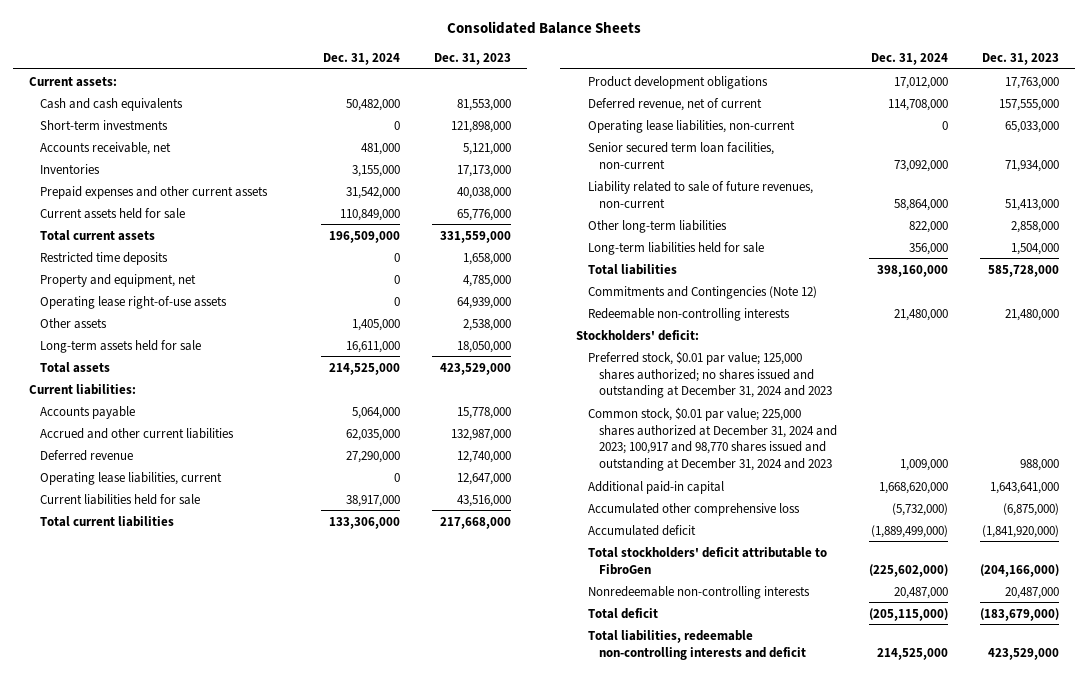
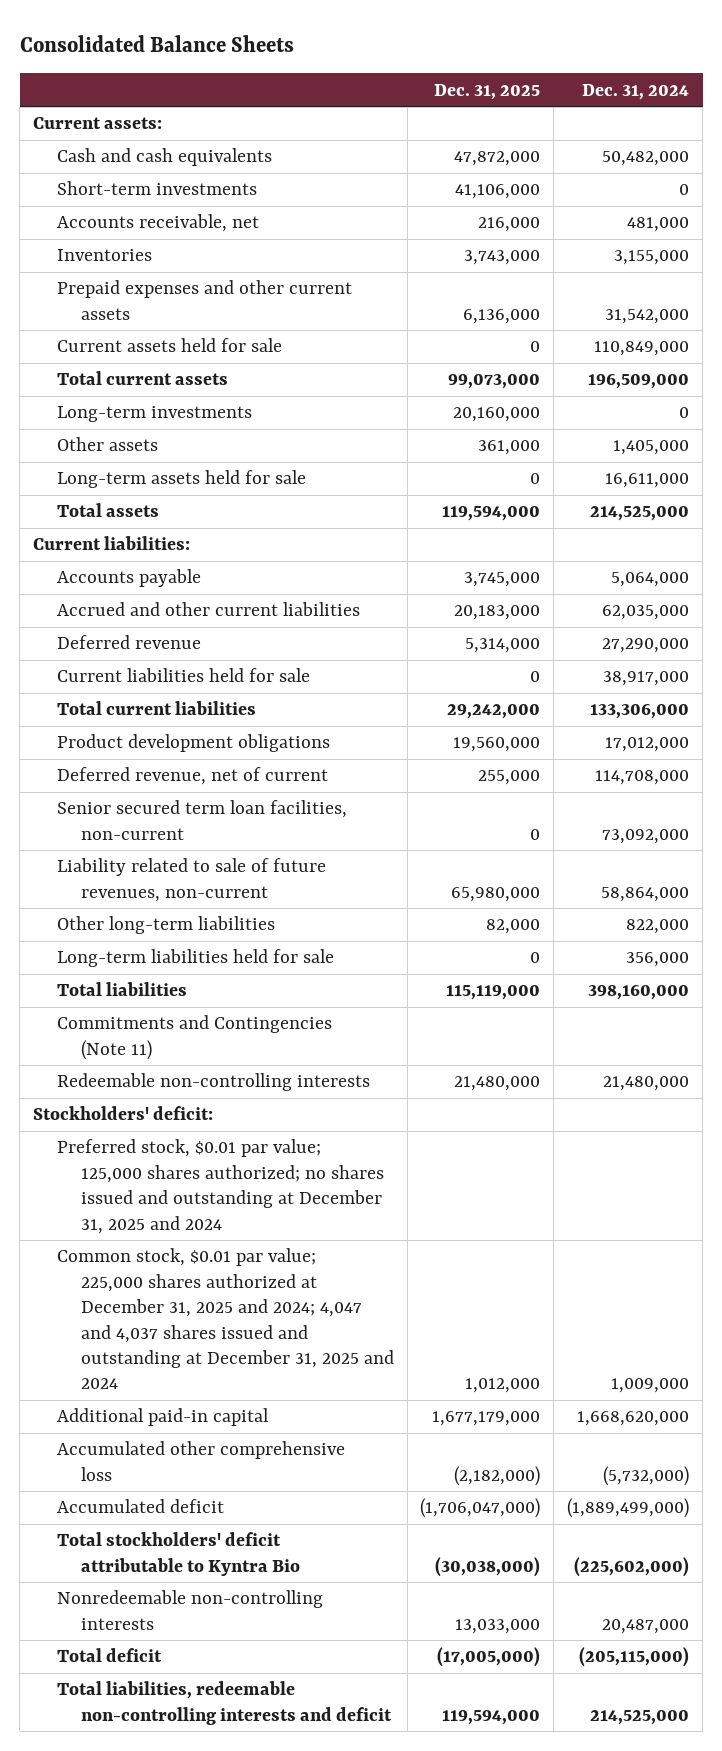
[434,53,512,66] Dec. 31, 2023 -> none
none -> [434,83,541,100] Dec. 31, 2025
[40,251,169,265] Restricted time deposits -> none
[40,273,197,287] Property and equipment, net -> none
[40,295,228,309] Operating lease right-of-use assets -> none
none -> [56,406,252,423] Long-term investments
[40,471,223,485] Operating lease liabilities, current -> none
[587,119,795,133] Operating lease liabilities, non-current -> none
[587,285,817,299] Commitments and Contingencies (Note 12) -> [56,1015,332,1060] Commitments and Contingencies (Note 11)
[587,350,833,399] Preferred stock, $0.01 par value; 125,000 shares authorized; no shares issued and outstanding at December 31, 2024 and 2023 -> [56,1139,384,1234] Preferred stock, $0.01 par value; 125,000 shares authorized; no shares issued and outstanding at December 31, 2025 and 2024
[587,406,838,472] Common stock, $0.01 par value; 225,000 shares authorized at December 31, 2024 and 2023; 100,917 and 98,770 shares issued and outstanding at December 31, 2024 and 2023 -> [56,1248,394,1390] Common stock, $0.01 par value; 225,000 shares authorized at December 31, 2025 and 2024; 4,047 and 4,037 shares issued and outstanding at December 31, 2025 and 2024
[587,546,827,575] Total stockholders' deficit attributable to FibroGen -> [56,1532,300,1576] Total stockholders' deficit attributable to Kyntra Bio

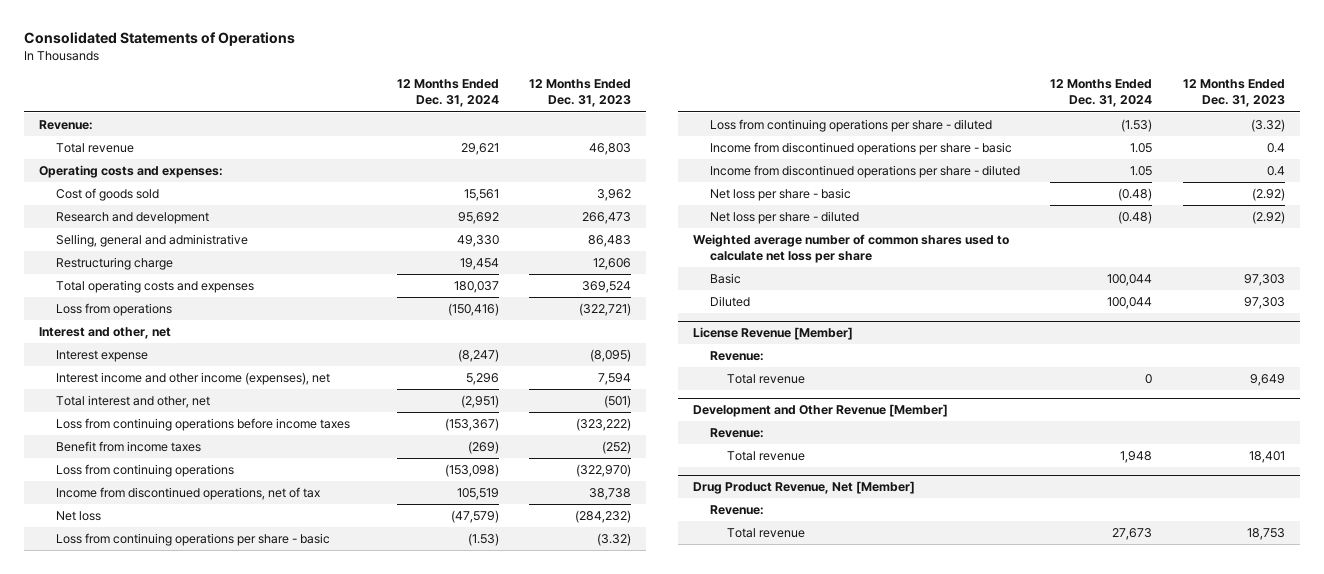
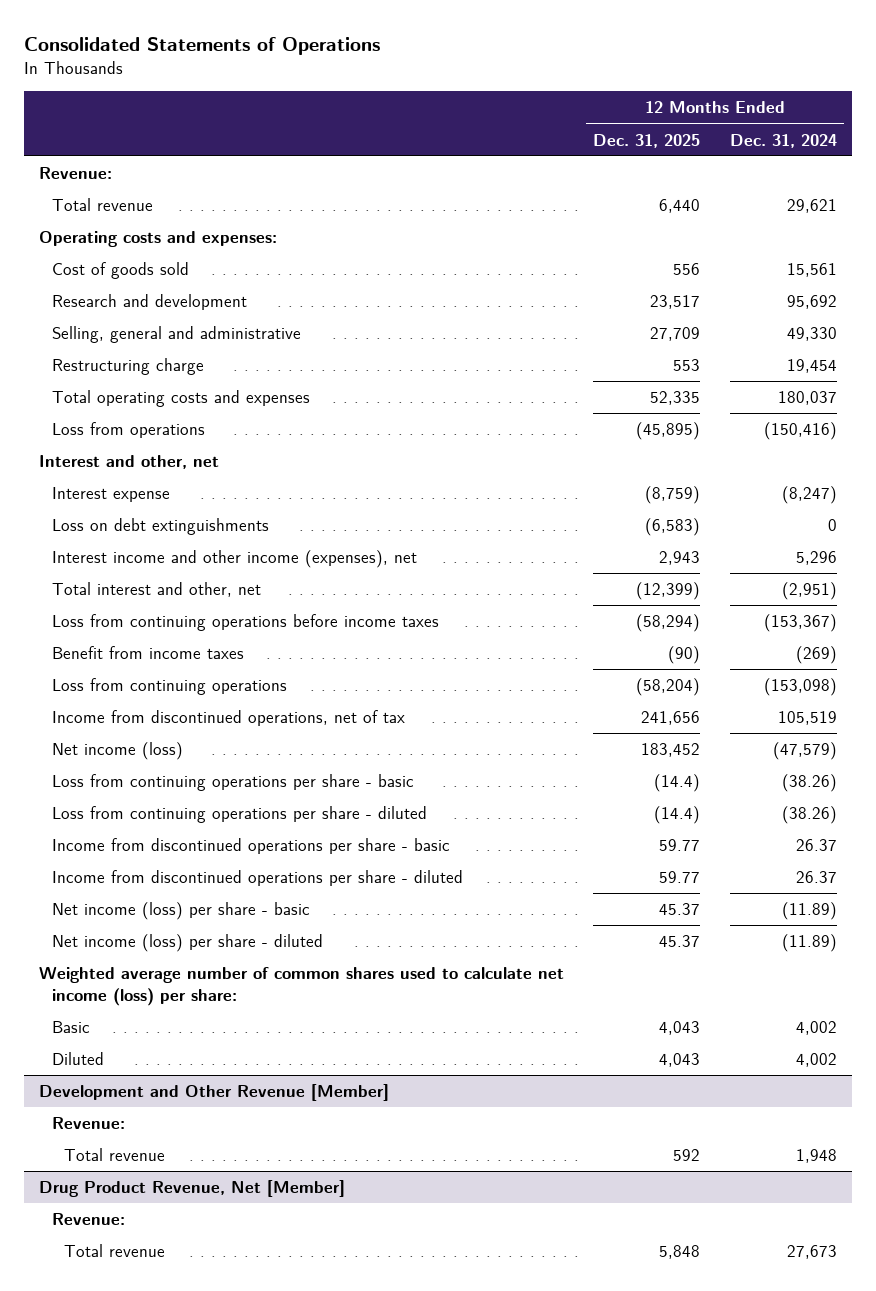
[529,79,632,108] 12 Months Ended Dec. 31, 2023 -> none
none -> [593,133,701,148] Dec. 31, 2025
none -> [51,518,269,536] Loss on debt extinguishments
[692,327,853,341] License Revenue [Member] -> none
[709,351,764,362] Revenue: -> none
[726,374,805,385] Total revenue -> none
[56,511,102,522] Net loss -> [51,742,183,761] Net income (loss)
[467,533,499,547] (1.53) -> [781,774,837,793] (38.26)
[1121,119,1153,133] (1.53) -> [781,806,837,825] (38.26)
[1130,143,1153,154] 1.05 -> [795,839,837,852] 26.37
[1130,166,1153,177] 1.05 -> [795,871,837,884] 26.37
[709,188,851,202] Net loss per share - basic -> [51,902,310,921] Net income (loss) per share - basic
[1118,188,1153,202] (0.48) -> [781,902,837,921] (11.89)
[709,211,859,225] Net loss per share - diluted -> [51,934,323,953] Net income (loss) per share - diluted
[1118,211,1153,225] (0.48) -> [781,934,837,953] (11.89)
[692,234,1009,264] Weighted average number of common shares used to calculate net loss per share -> [38,967,564,1007] Weighted average number of common shares used to calculate net income (loss) per share:
[1107,274,1153,287] 100,044 -> [795,1021,837,1036] 4,002
[1107,297,1153,310] 100,044 -> [795,1053,837,1068] 4,002

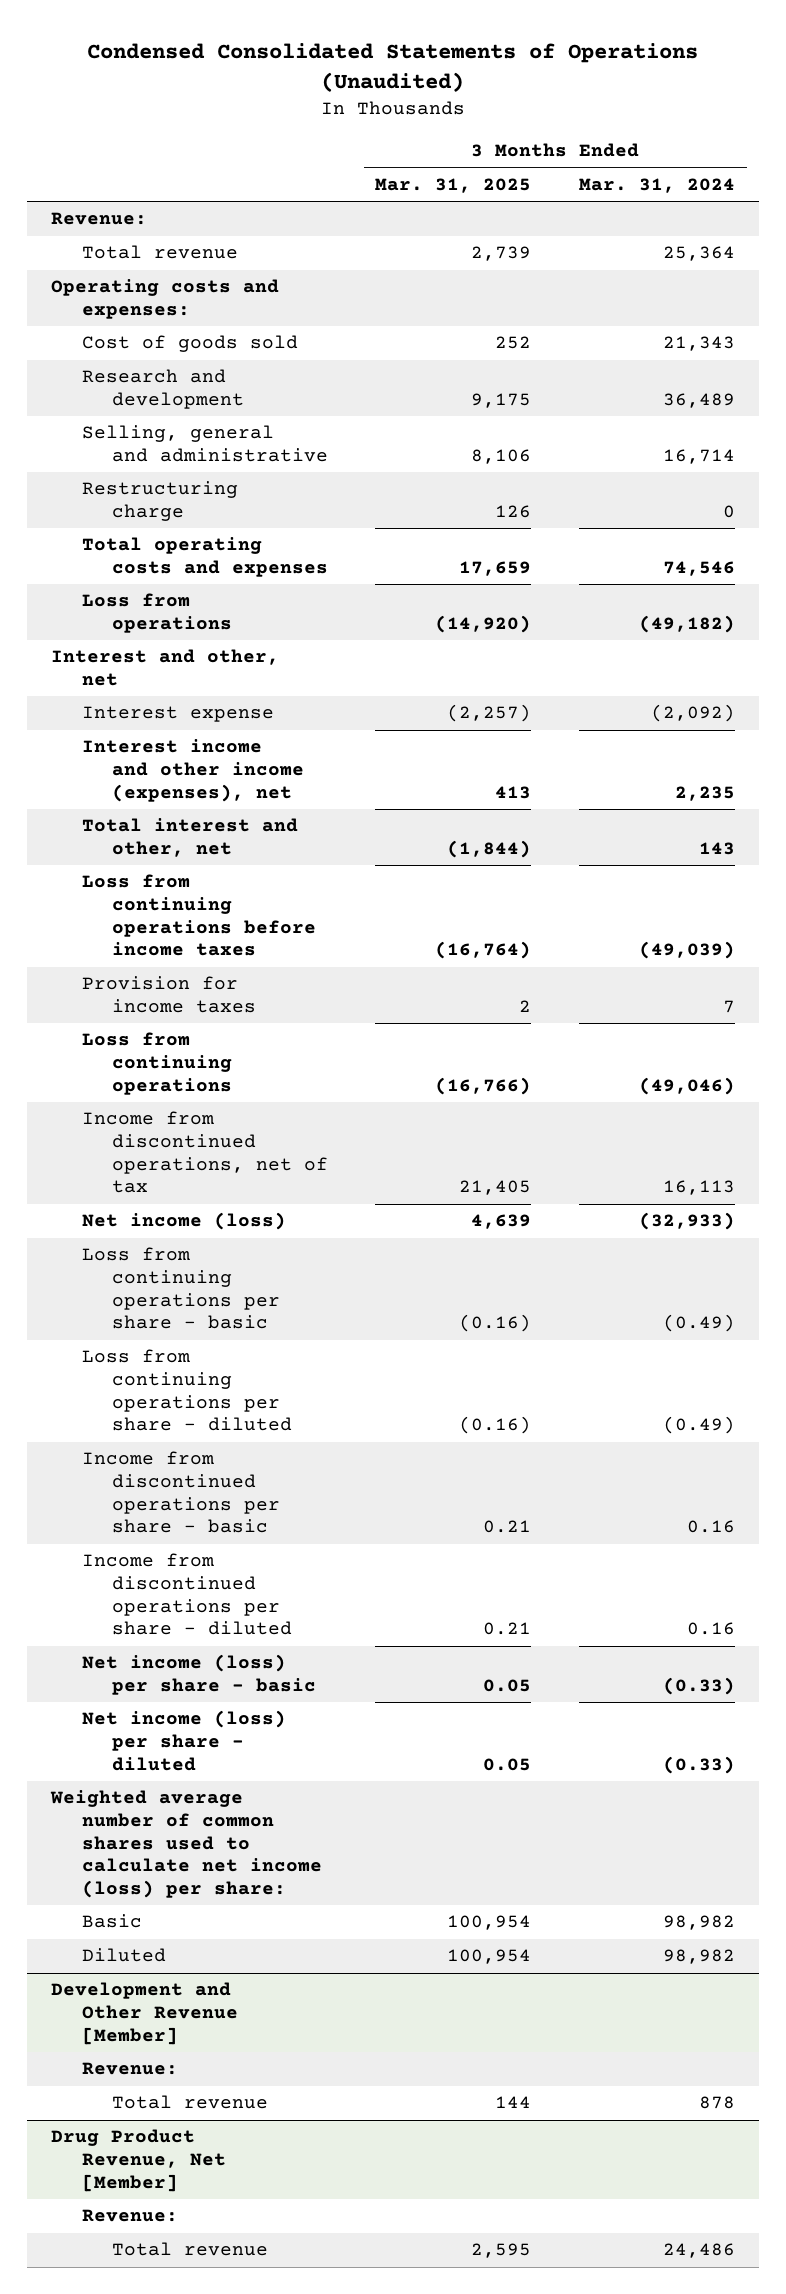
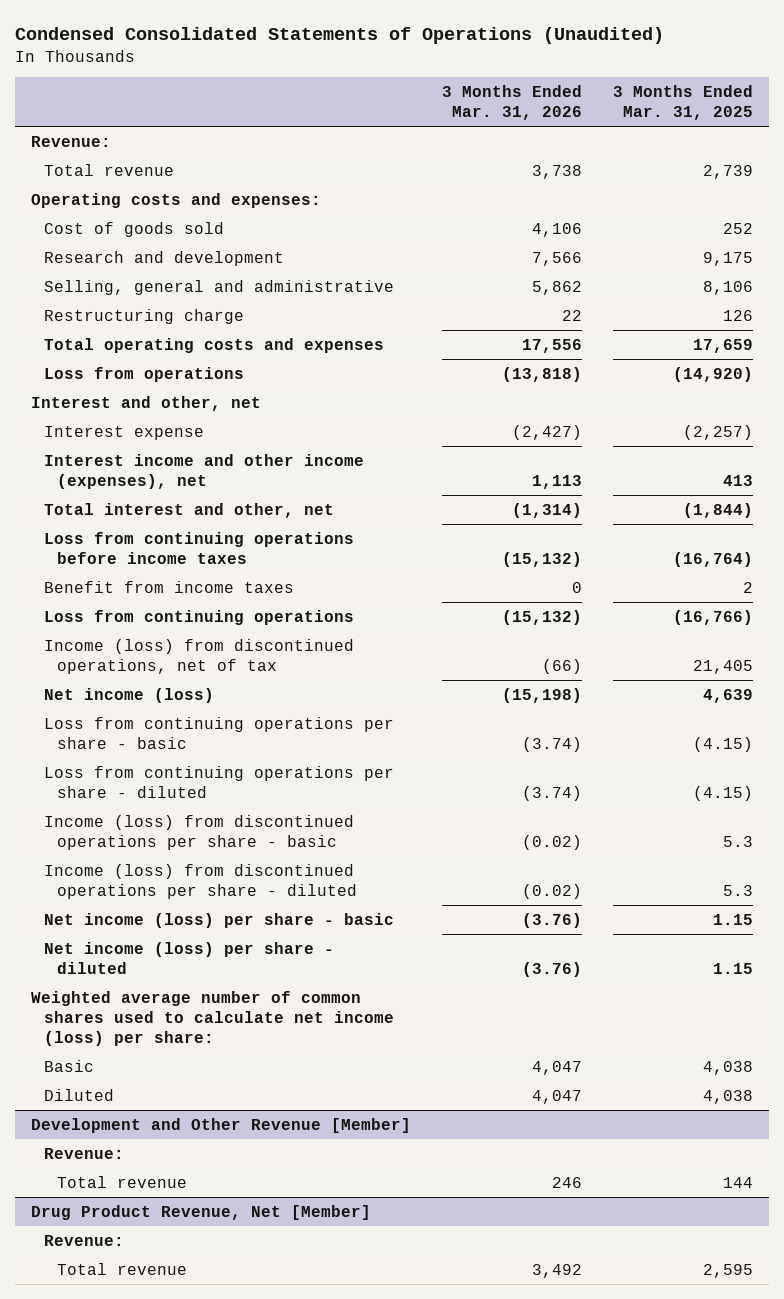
[578,177,735,193] Mar. 31, 2024 -> none
none -> [442,85,583,121] 3 Months Ended Mar. 31, 2026
[81,976,257,1014] Provision for income taxes -> [44,580,295,593] Benefit from income taxes
[81,1111,329,1194] Income from discontinued operations, net of tax -> [44,638,355,674] Income (loss) from discontinued operations, net of tax
[459,1314,532,1333] (0.16) -> [693,736,754,752] (4.15)
[459,1416,532,1435] (0.16) -> [693,785,754,801] (4.15)
[81,1451,281,1534] Income from discontinued operations per share - basic -> [44,814,355,850] Income (loss) from discontinued operations per share - basic
[483,1520,532,1534] 0.21 -> [723,835,754,847] 5.3
[81,1553,293,1636] Income from discontinued operations per share - diluted -> [44,863,358,899] Income (loss) from discontinued operations per share - diluted
[483,1622,532,1636] 0.21 -> [723,884,754,896] 5.3
[483,1679,532,1693] 0.05 -> [713,913,754,925] 1.15
[483,1757,532,1771] 0.05 -> [713,962,754,974] 1.15
[447,1915,532,1931] 100,954 -> [703,1060,754,1075] 4,038
[447,1949,532,1965] 100,954 -> [703,1089,754,1104] 4,038

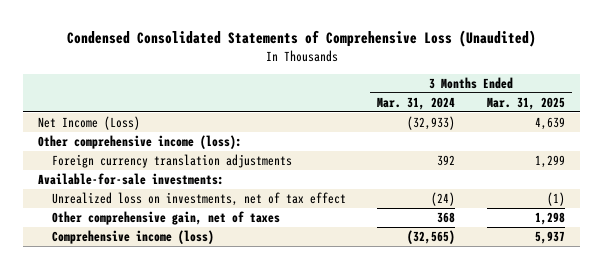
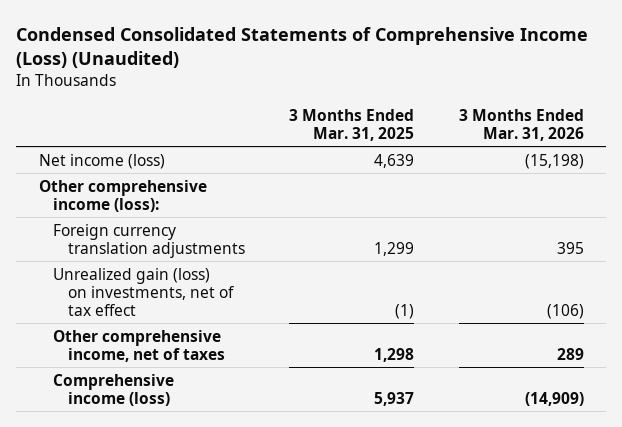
[66,30,536,48] Condensed Consolidated Statements of Comprehensive Loss (Unaudited) -> [16,26,589,69] Condensed Consolidated Statements of Comprehensive Income (Loss) (Unaudited)
[377,96,456,110] Mar. 31, 2024 -> none
none -> [458,108,584,141] 3 Months Ended Mar. 31, 2026
[38,116,141,131] Net Income (Loss) -> [38,153,165,169] Net income (loss)
[38,173,225,186] Available-for-sale investments: -> none
[52,192,347,207] Unrealized loss on investments, net of tax effect -> [53,267,234,317] Unrealized gain (loss) on investments, net of tax effect
[52,211,281,226] Other comprehensive gain, net of taxes -> [53,329,225,362] Other comprehensive income, net of taxes

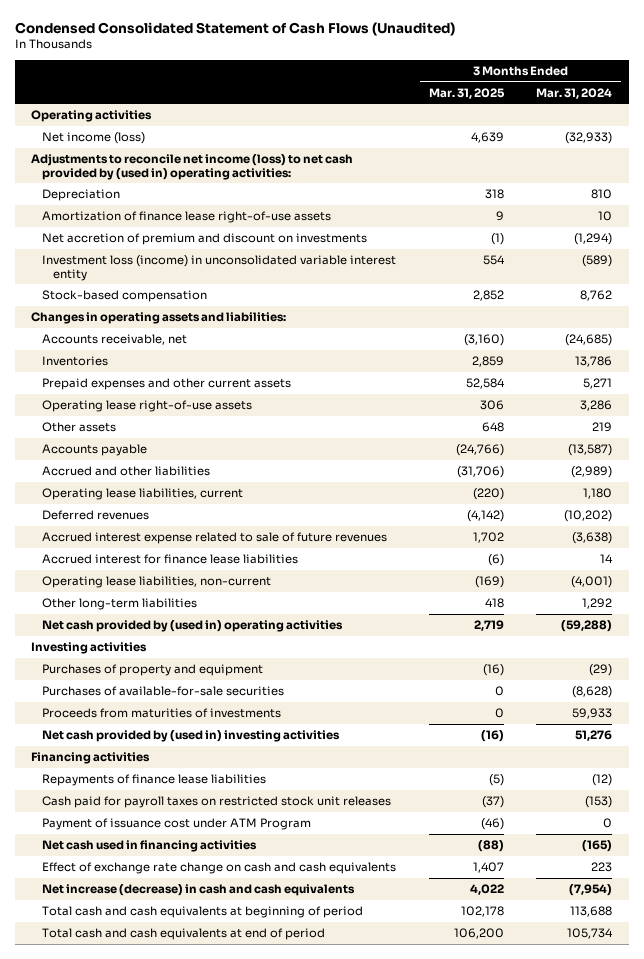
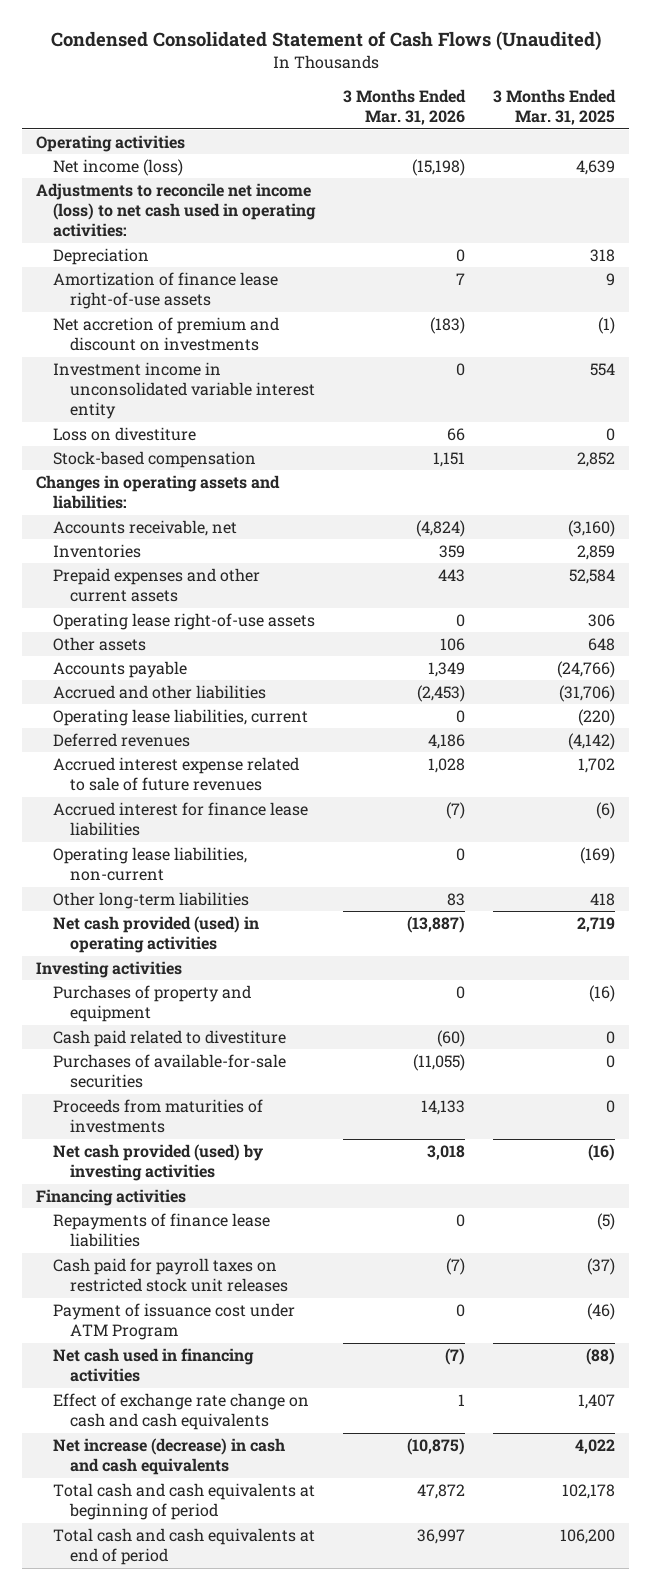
[536,87,613,99] Mar. 31, 2024 -> none
none -> [342,88,466,126] 3 Months Ended Mar. 31, 2026
[31,154,354,180] Adjustments to reconcile net income (loss) to net cash provided by (used in) operating activities: -> [35,182,316,238] Adjustments to reconcile net income (loss) to net cash used in operating activities:
[41,255,396,281] Investment loss (income) in unconsolidated variable interest entity -> [52,361,315,420] Investment income in unconsolidated variable interest entity
none -> [52,426,196,441] Loss on divestiture
[41,620,343,633] Net cash provided by (used in) operating activities -> [52,915,259,954] Net cash provided (used) in operating activities
none -> [52,1029,286,1047] Cash paid related to divestiture
[41,730,340,743] Net cash provided by (used in) investing activities -> [52,1143,263,1182] Net cash provided (used) by investing activities

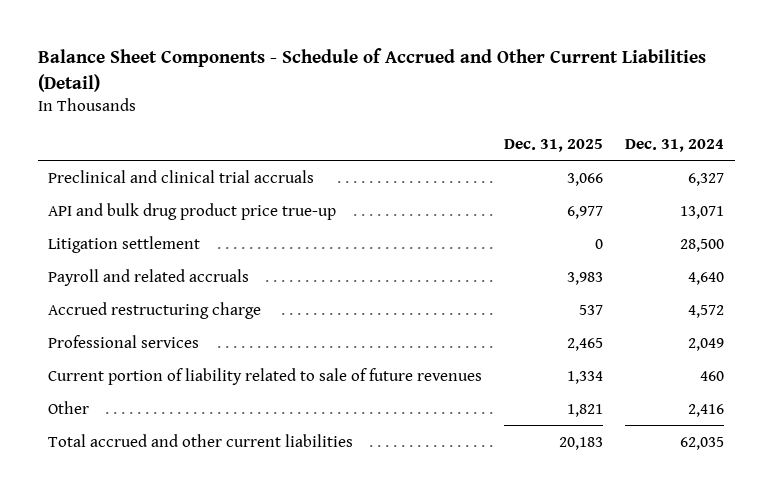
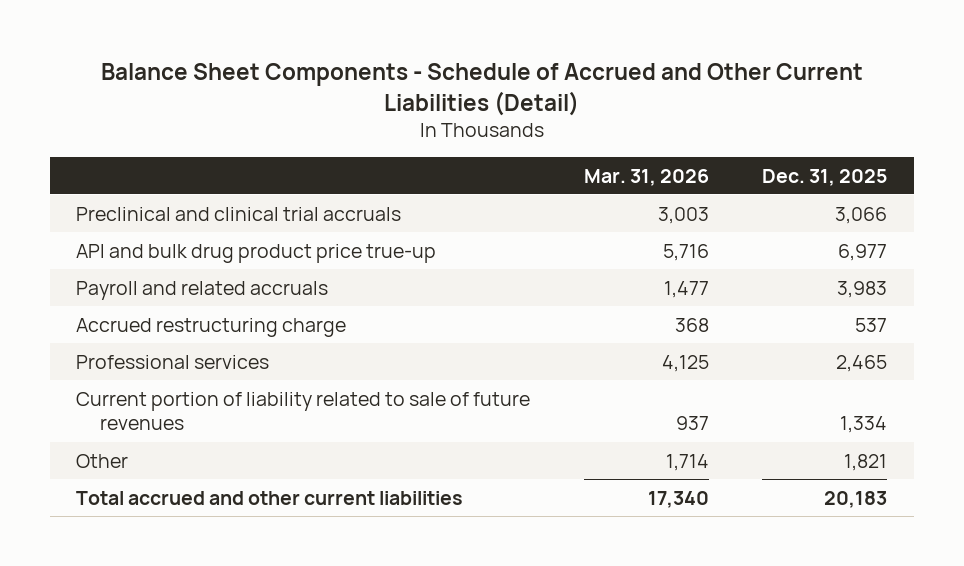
[625,138,725,152] Dec. 31, 2024 -> none
none -> [583,168,709,186] Mar. 31, 2026
[48,235,201,253] Litigation settlement -> none

